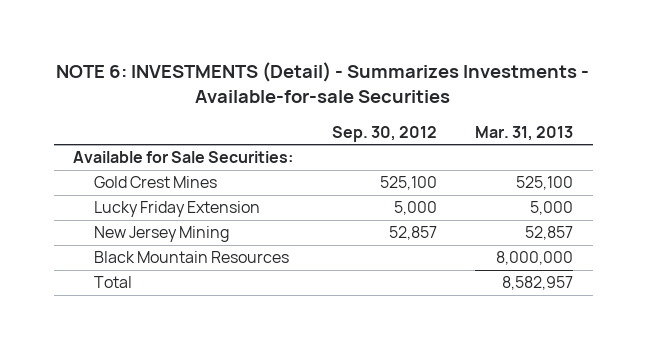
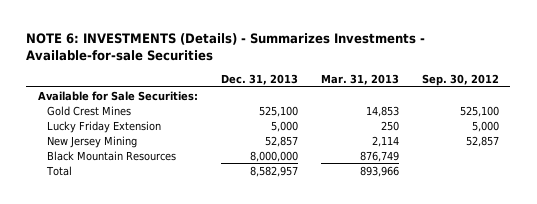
[56,62,590,104] NOTE 6: INVESTMENTS (Detail) - Summarizes Investments - Available-for-sale Securities -> [26,33,426,62] NOTE 6: INVESTMENTS (Details) - Summarizes Investments - Available-for-sale Securities
none -> [220,73,298,85] Dec. 31, 2013
[516,176,574,191] 525,100 -> [365,105,399,117] 14,853
[530,201,574,216] 5,000 -> [380,120,399,131] 250
[525,226,574,241] 52,857 -> [371,135,399,147] 2,114
[496,251,574,266] 8,000,000 -> [359,150,399,162] 876,749
[502,276,574,291] 8,582,957 -> [359,165,399,177] 893,966

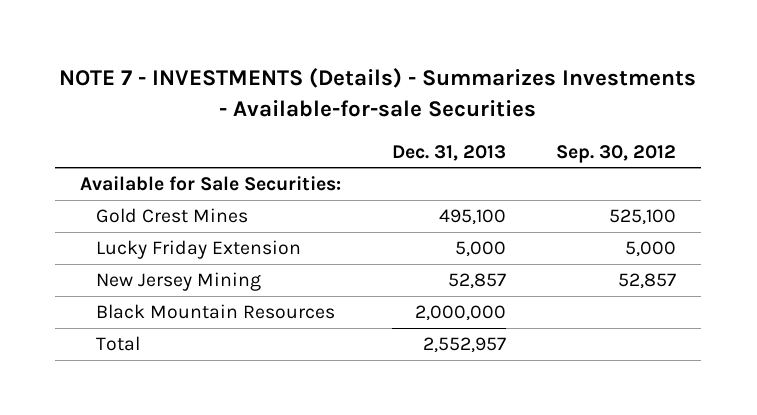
[26,33,426,62] NOTE 6: INVESTMENTS (Details) - Summarizes Investments - Available-for-sale Securities -> [59,68,697,117] NOTE 7 - INVESTMENTS (Details) - Summarizes Investments - Available-for-sale Securities
[320,73,399,85] Mar. 31, 2013 -> none
[258,105,298,117] 525,100 -> [438,209,506,226] 495,100
[249,150,298,162] 8,000,000 -> [414,305,506,322] 2,000,000
[249,165,298,177] 8,582,957 -> [422,337,506,354] 2,552,957

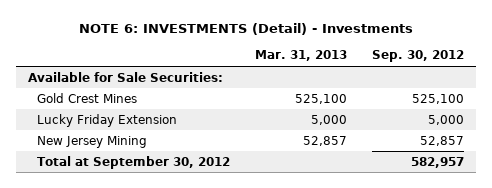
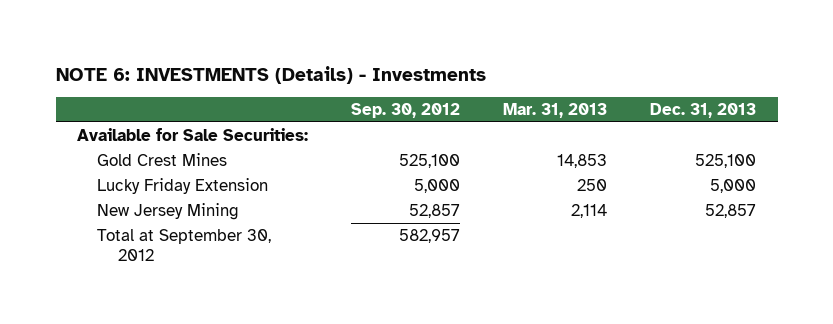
[79,23,414,36] NOTE 6: INVESTMENTS (Detail) - Investments -> [55,65,486,84] NOTE 6: INVESTMENTS (Details) - Investments
none -> [650,103,757,119] Dec. 31, 2013
[294,93,347,104] 525,100 -> [557,153,608,168] 14,853
[310,114,347,125] 5,000 -> [577,178,608,191] 250
[302,135,347,146] 52,857 -> [571,203,608,218] 2,114

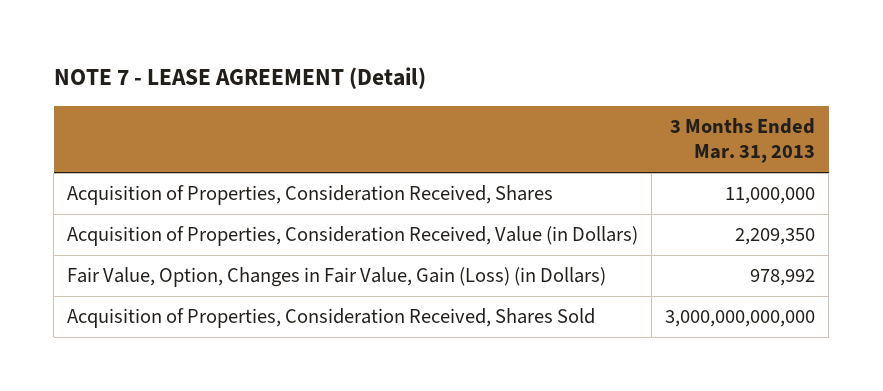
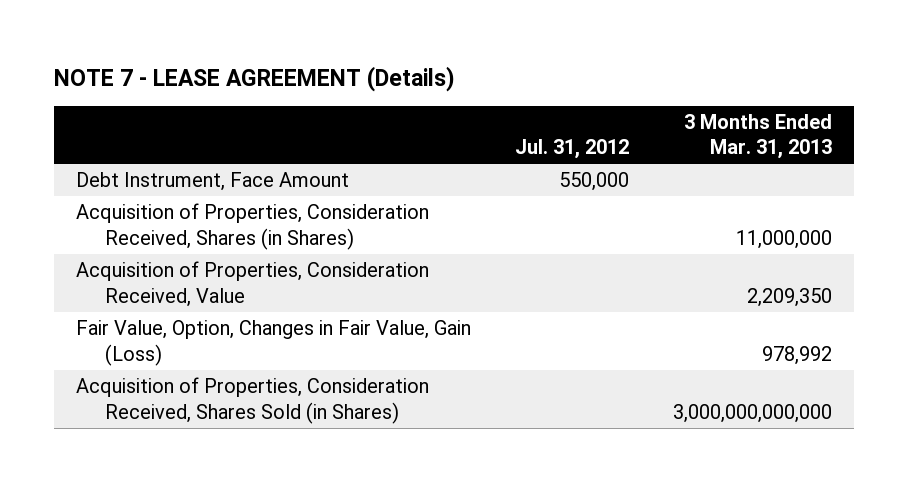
[53,67,426,90] NOTE 7 - LEASE AGREEMENT (Detail) -> [54,65,456,92] NOTE 7 - LEASE AGREEMENT (Details)
none -> [515,139,630,160] Jul. 31, 2012
none -> [76,172,350,192] Debt Instrument, Face Amount
[67,185,554,206] Acquisition of Properties, Consideration Received, Shares -> [76,203,430,250] Acquisition of Properties, Consideration Received, Shares (in Shares)
[67,226,639,247] Acquisition of Properties, Consideration Received, Value (in Dollars) -> [76,261,430,307] Acquisition of Properties, Consideration Received, Value
[67,267,607,288] Fair Value, Option, Changes in Fair Value, Gain (Loss) (in Dollars) -> [76,320,472,366] Fair Value, Option, Changes in Fair Value, Gain (Loss)
[67,308,596,329] Acquisition of Properties, Consideration Received, Shares Sold -> [76,377,430,424] Acquisition of Properties, Consideration Received, Shares Sold (in Shares)

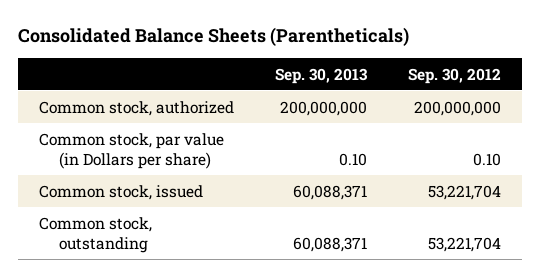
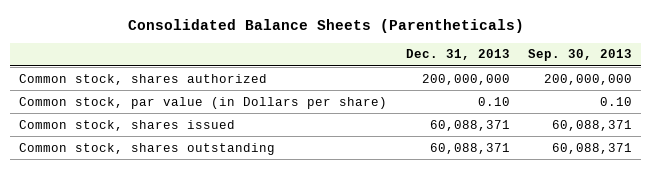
[408,67,502,84] Sep. 30, 2012 -> none
none -> [405,49,510,61] Dec. 31, 2013
[38,100,234,116] Common stock, authorized -> [19,73,268,85] Common stock, shares authorized
[38,184,203,200] Common stock, issued -> [19,119,236,131] Common stock, shares issued
[38,216,152,253] Common stock, outstanding -> [19,142,276,155] Common stock, shares outstanding

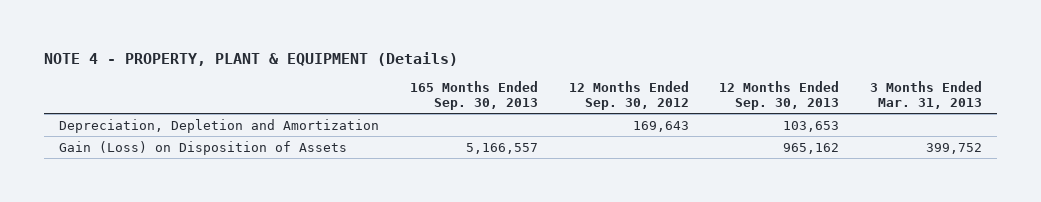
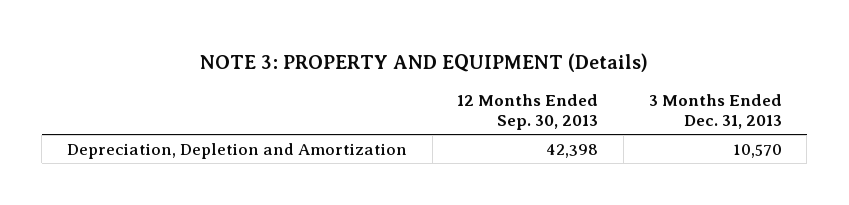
[44,51,459,66] NOTE 4 - PROPERTY, PLANT & EQUIPMENT (Details) -> [200,52,649,72] NOTE 3: PROPERTY AND EQUIPMENT (Details)
[410,81,539,111] 165 Months Ended Sep. 30, 2013 -> none
[568,81,689,111] 12 Months Ended Sep. 30, 2012 -> none
[870,81,983,110] 3 Months Ended Mar. 31, 2013 -> none
none -> [648,93,782,130] 3 Months Ended Dec. 31, 2013
[59,140,348,155] Gain (Loss) on Disposition of Assets -> none
[783,120,840,132] 103,653 -> [546,143,599,158] 42,398

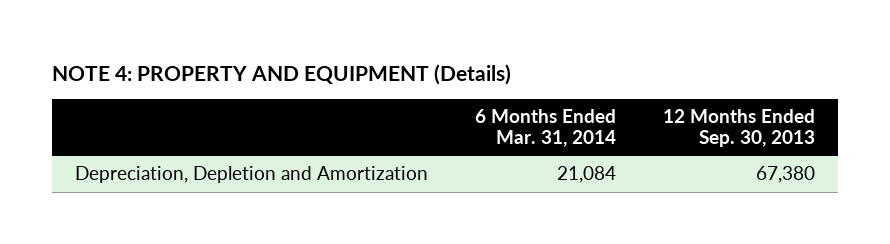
[200,52,649,72] NOTE 3: PROPERTY AND EQUIPMENT (Details) -> [52,63,512,85] NOTE 4: PROPERTY AND EQUIPMENT (Details)
[648,93,782,130] 3 Months Ended Dec. 31, 2013 -> none
none -> [475,109,617,148] 6 Months Ended Mar. 31, 2014
[546,143,599,158] 42,398 -> [755,166,815,184] 67,380

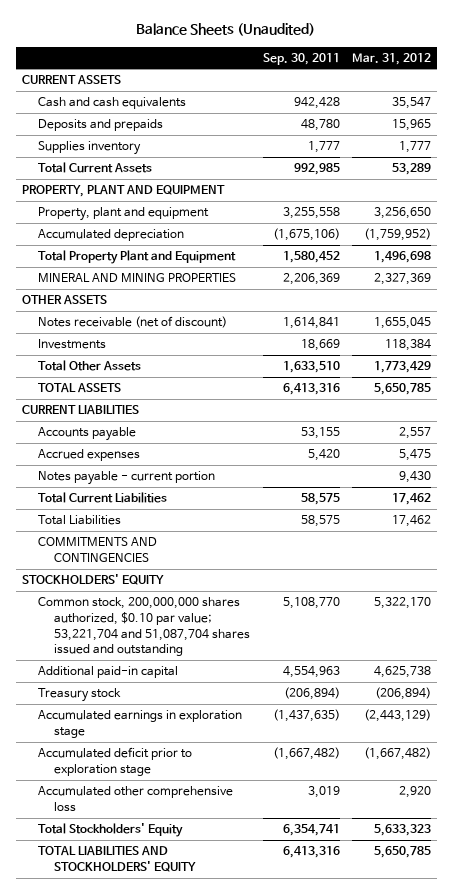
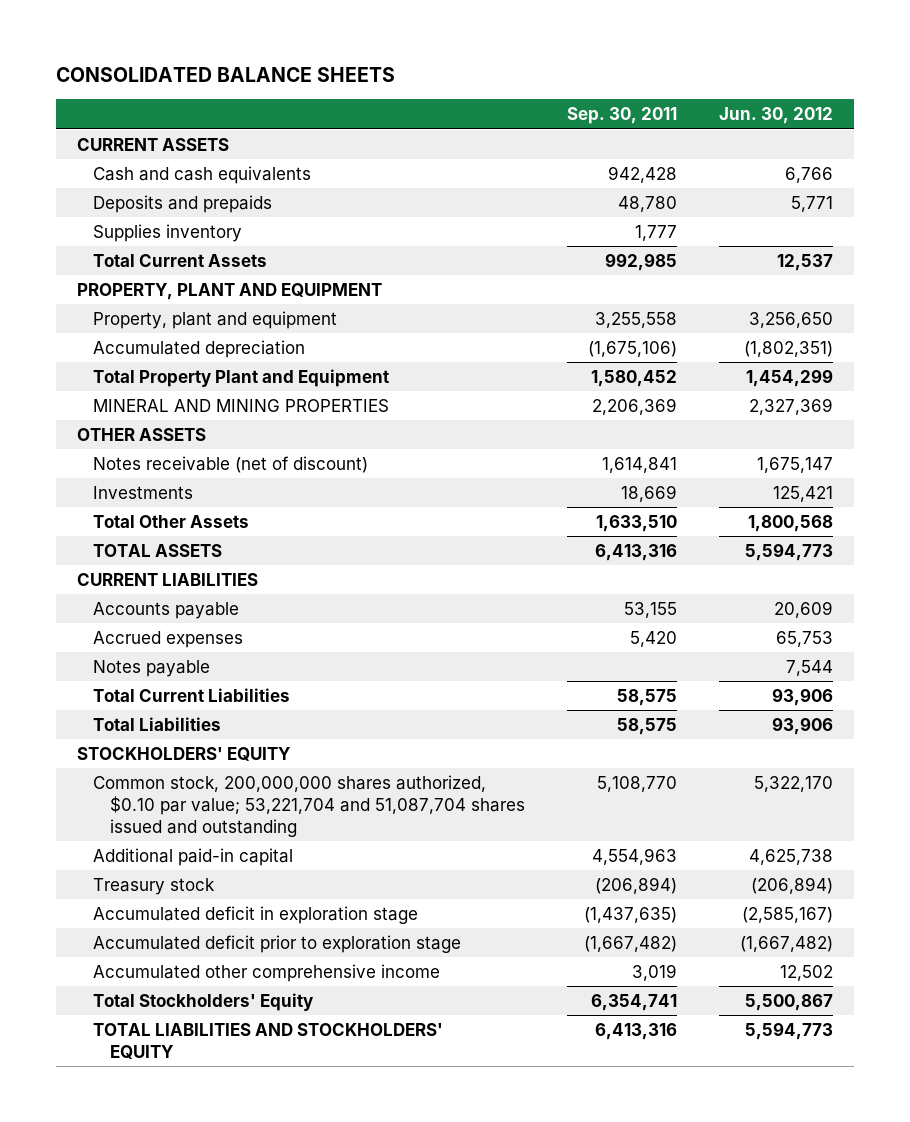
[136,23,316,37] Balance Sheets (Unaudited) -> [55,67,395,83] CONSOLIDATED BALANCE SHEETS
[352,52,432,65] Mar. 31, 2012 -> none
none -> [719,107,834,125] Jun. 30, 2012
[37,471,215,486] Notes payable - current portion -> [93,659,211,677] Notes payable
[37,537,157,562] COMMITMENTS AND CONTINGENCIES -> none
[37,710,242,738] Accumulated earnings in exploration stage -> [93,905,419,924] Accumulated deficit in exploration stage
[37,786,233,812] Accumulated other comprehensive loss -> [93,963,441,982] Accumulated other comprehensive income

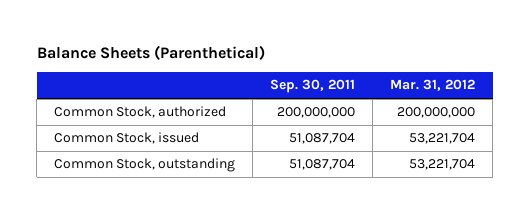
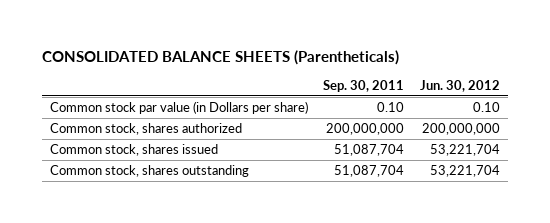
[36,45,265,61] Balance Sheets (Parenthetical) -> [41,50,399,66] CONSOLIDATED BALANCE SHEETS (Parentheticals)
[390,79,476,92] Mar. 31, 2012 -> none
none -> [419,80,500,93] Jun. 30, 2012
none -> [49,101,308,115] Common stock par value (in Dollars per share)
[54,106,227,119] Common Stock, authorized -> [49,123,242,136] Common stock, shares authorized
[54,132,200,145] Common Stock, issued -> [49,144,218,157] Common stock, shares issued
[54,158,236,173] Common Stock, outstanding -> [49,165,249,178] Common stock, shares outstanding

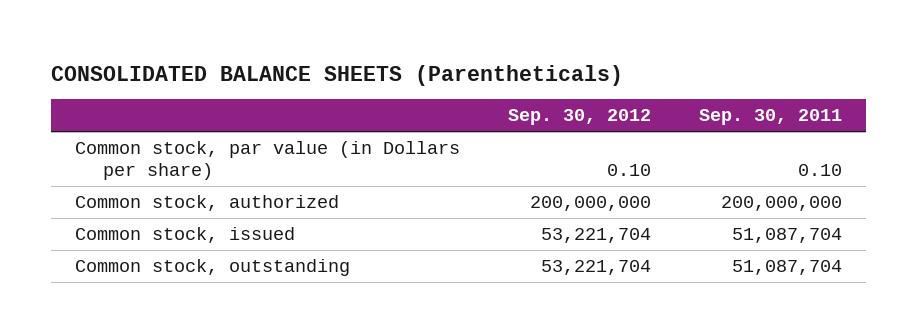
[419,80,500,93] Jun. 30, 2012 -> none
none -> [508,109,652,126] Sep. 30, 2012
[49,101,308,115] Common stock par value (in Dollars per share) -> [75,141,461,180] Common stock, par value (in Dollars per share)
[49,123,242,136] Common stock, shares authorized -> [75,195,340,212] Common stock, authorized
[49,144,218,157] Common stock, shares issued -> [75,227,296,244] Common stock, issued
[49,165,249,178] Common stock, shares outstanding -> [75,259,351,277] Common stock, outstanding

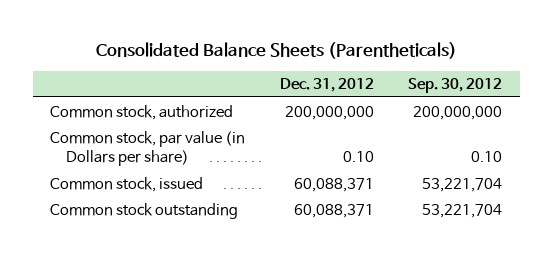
[51,64,624,86] CONSOLIDATED BALANCE SHEETS (Parentheticals) -> [96,41,458,59] Consolidated Balance Sheets (Parentheticals)
[699,109,843,126] Sep. 30, 2011 -> none
none -> [279,78,374,93] Dec. 31, 2012
[75,141,461,180] Common stock, par value (in Dollars per share) -> [50,130,246,166] Common stock, par value (in Dollars per share)
[75,259,351,277] Common stock, outstanding -> [50,202,239,219] Common stock outstanding

